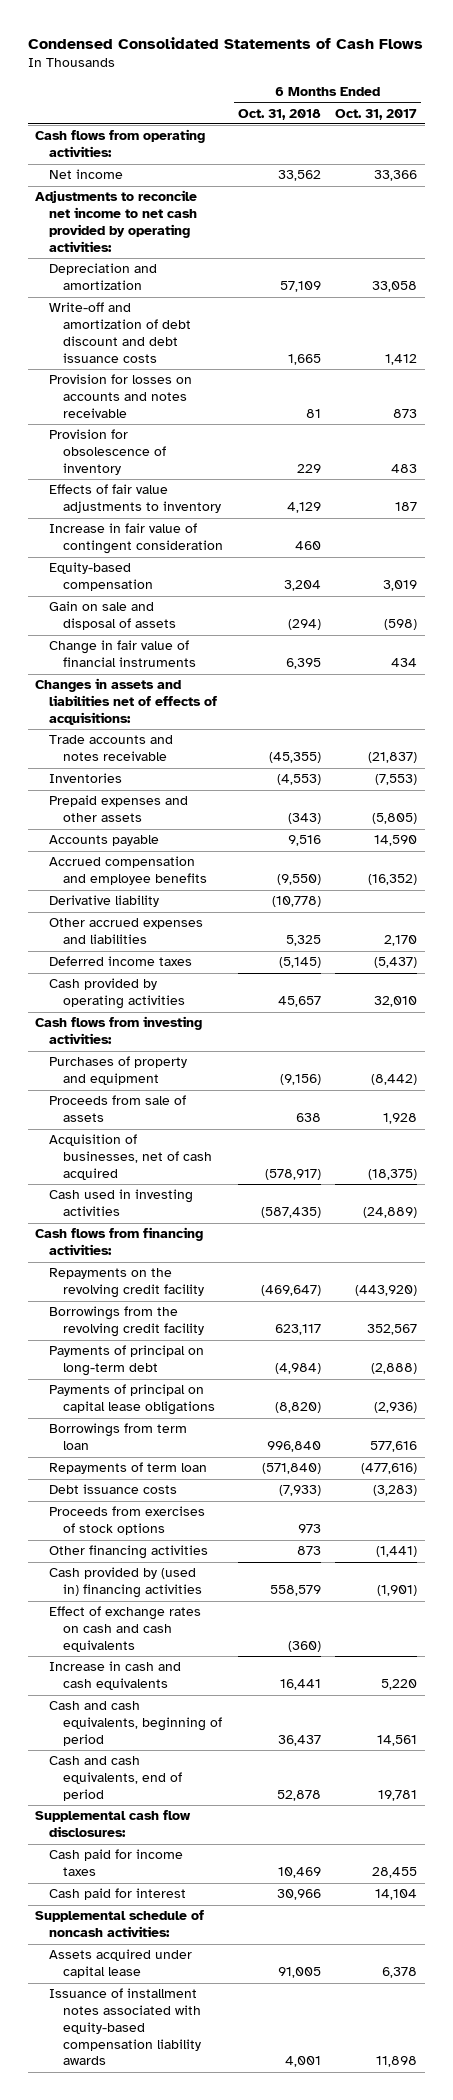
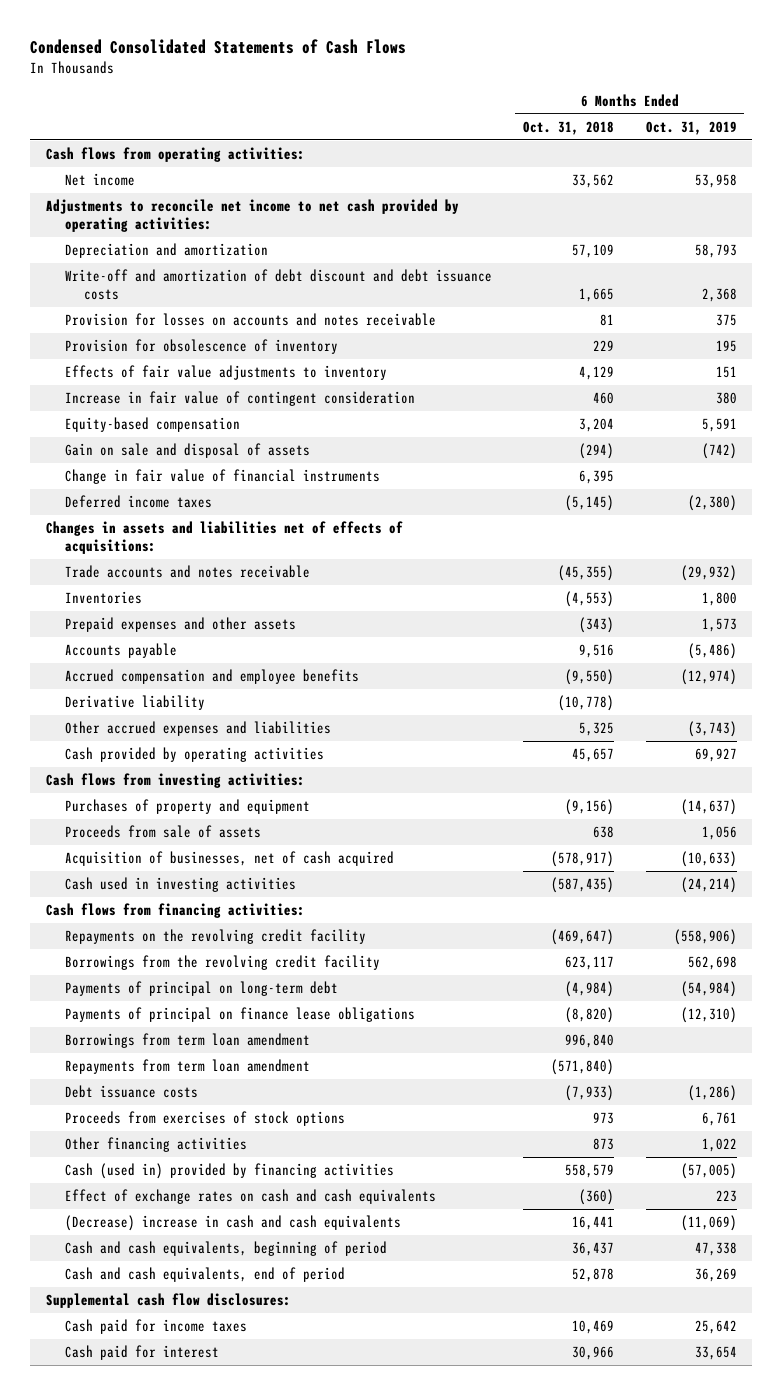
[335,108,418,120] Oct. 31, 2017 -> none
none -> [645,120,737,135] Oct. 31, 2019
[49,956,193,967] Deferred income taxes -> [64,495,212,509] Deferred income taxes
[49,1384,216,1416] Payments of principal on capital lease obligations -> [64,1007,415,1023] Payments of principal on finance lease obligations
[49,1423,188,1451] Borrowings from term loan -> [64,1033,310,1049] Borrowings from term loan amendment
[49,1462,208,1475] Repayments of term loan -> [64,1059,310,1075] Repayments from term loan amendment
[49,1567,203,1599] Cash provided by (used in) financing activities -> [64,1163,394,1180] Cash (used in) provided by financing activities
[49,1661,182,1691] Increase in cash and cash equivalents -> [64,1215,401,1232] (Decrease) increase in cash and cash equivalents
[35,1910,205,1938] Supplemental schedule of noncash activities: -> none
[49,1949,193,1979] Assets acquired under capital lease -> none
[49,1988,202,2066] Issuance of installment notes associated with equity-based compensation liability awards -> none

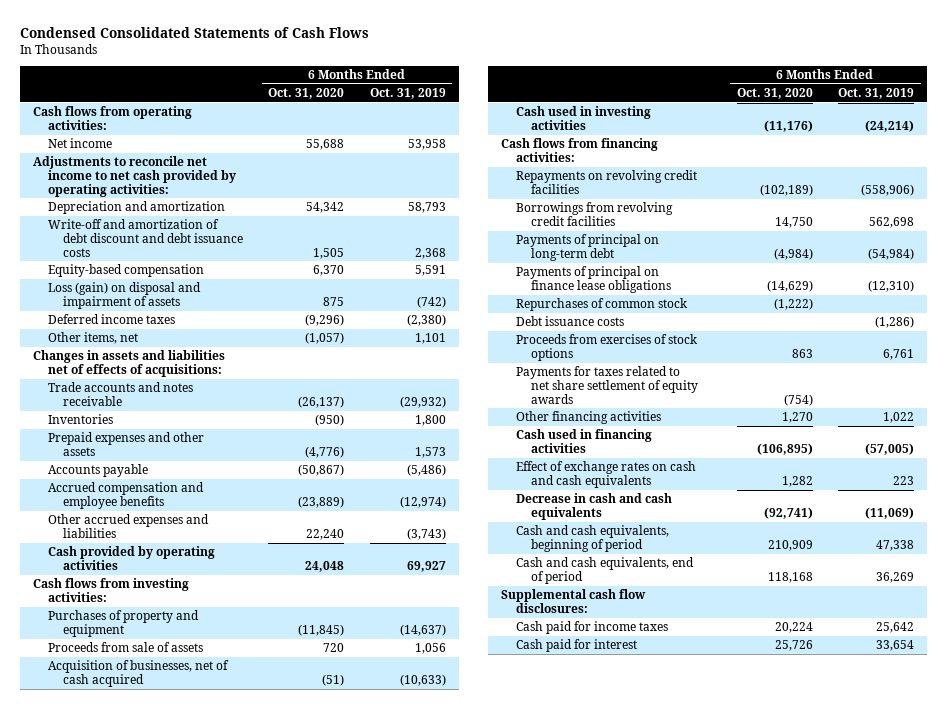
[523,120,615,135] Oct. 31, 2018 -> none
none -> [268,87,345,99] Oct. 31, 2020
[64,313,436,327] Provision for losses on accounts and notes receivable -> none
[64,339,338,355] Provision for obsolescence of inventory -> none
[64,365,387,381] Effects of fair value adjustments to inventory -> none
[64,391,415,407] Increase in fair value of contingent consideration -> none
[64,469,380,485] Change in fair value of financial instruments -> none
[64,443,310,459] Gain on sale and disposal of assets -> [47,282,201,309] Loss (gain) on disposal and impairment of assets
none -> [47,332,138,345] Other items, net
[64,695,205,711] Derivative liability -> none
[64,929,366,945] Repayments on the revolving credit facility -> [516,170,698,194] Repayments on revolving credit facilities
[64,955,380,971] Borrowings from the revolving credit facility -> [516,202,674,226] Borrowings from revolving credit facilities
[64,1033,310,1049] Borrowings from term loan amendment -> none
[64,1059,310,1075] Repayments from term loan amendment -> none
none -> [516,298,689,312] Repurchases of common stock
none -> [516,366,699,404] Payments for taxes related to net share settlement of equity awards
[64,1163,394,1180] Cash (used in) provided by financing activities -> [516,429,653,453] Cash used in financing activities
[64,1215,401,1232] (Decrease) increase in cash and cash equivalents -> [516,493,673,520] Decrease in cash and cash equivalents

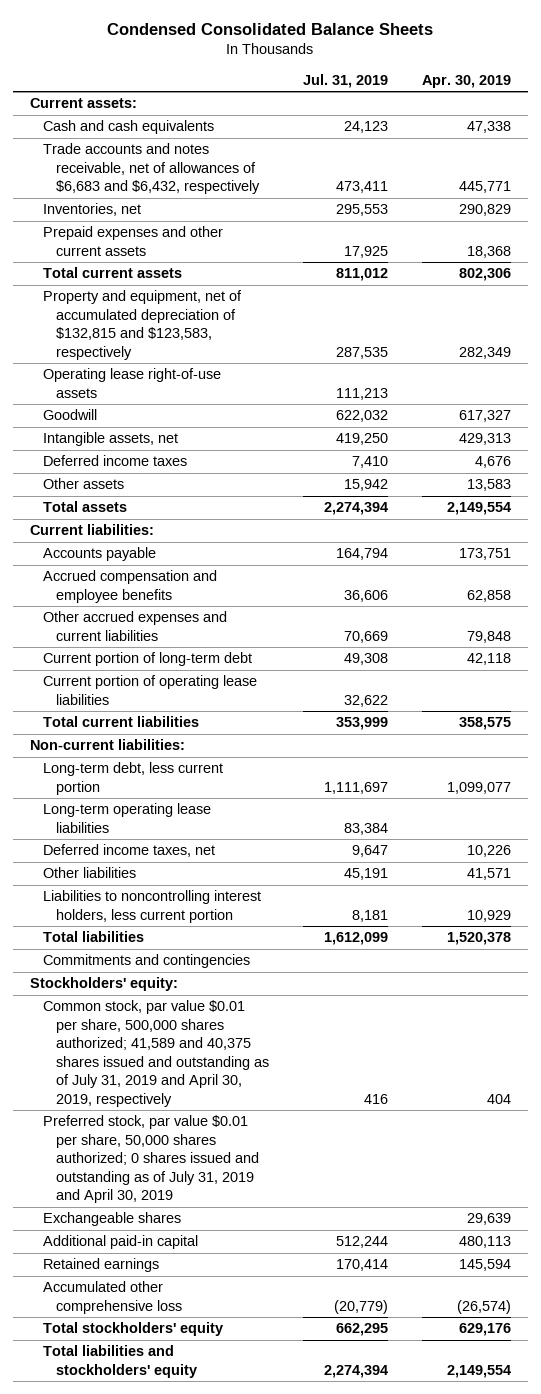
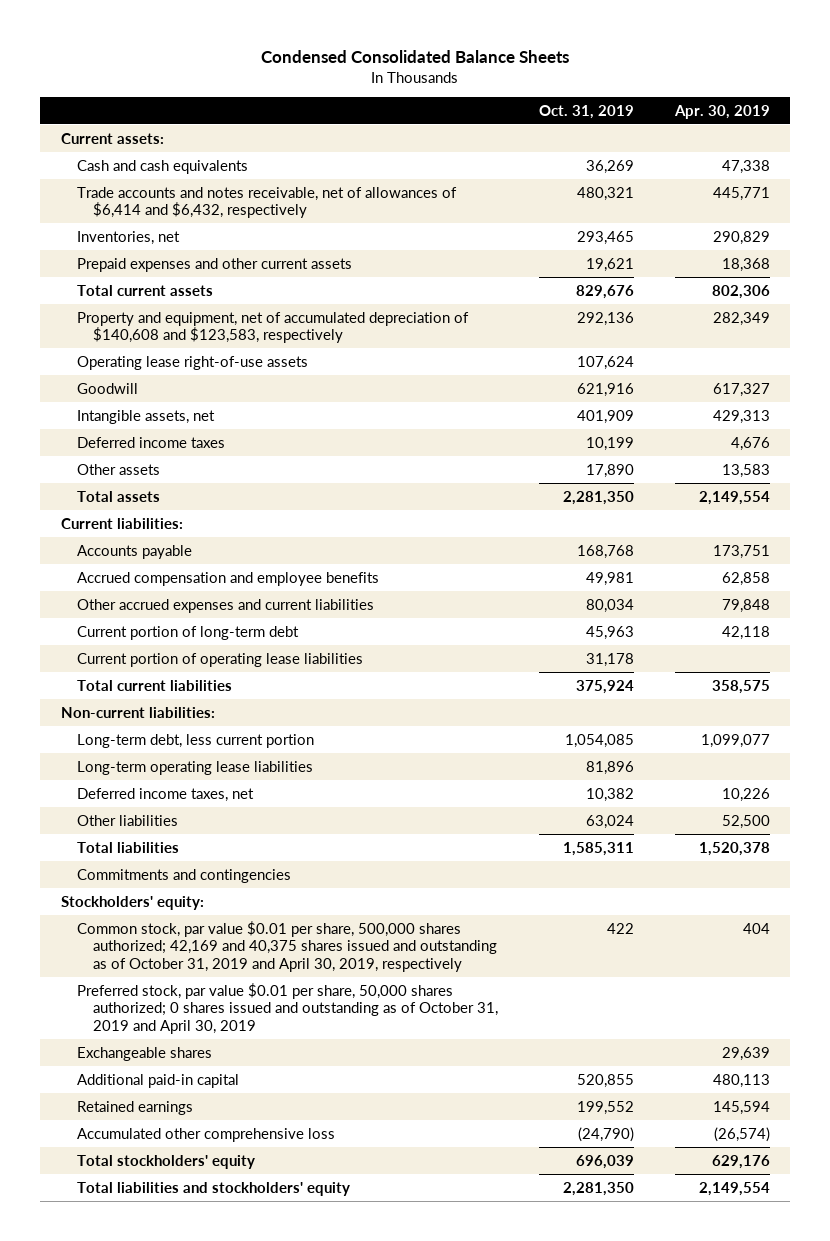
[303,73,389,88] Jul. 31, 2019 -> none
none -> [539,104,635,119] Oct. 31, 2019
[42,143,261,195] Trade accounts and notes receivable, net of allowances of $6,683 and $6,432, respectively -> [77,186,458,219] Trade accounts and notes receivable, net of allowances of $6,414 and $6,432, respectively
[42,290,242,360] Property and equipment, net of accumulated depreciation of $132,815 and $123,583, respectively -> [77,311,470,344] Property and equipment, net of accumulated depreciation of $140,608 and $123,583, respectively
[42,890,261,923] Liabilities to noncontrolling interest holders, less current portion -> none
[467,868,512,881] 41,571 -> [721,814,770,829] 52,500
[42,1000,270,1107] Common stock, par value $0.01 per share, 500,000 shares authorized; 41,589 and 40,375 shares issued and outstanding as of July 31, 2019 and April 30, 2019, respectively -> [77,920,498,972] Common stock, par value $0.01 per share, 500,000 shares authorized; 42,169 and 40,375 shares issued and outstanding as of October 31, 2019 and April 30, 2019, respectively
[42,1115,260,1204] Preferred stock, par value $0.01 per share, 50,000 shares authorized; 0 shares issued and outstanding as of July 31, 2019 and April 30, 2019 -> [77,982,499,1034] Preferred stock, par value $0.01 per share, 50,000 shares authorized; 0 shares issued and outstanding as of October 31, 2019 and April 30, 2019

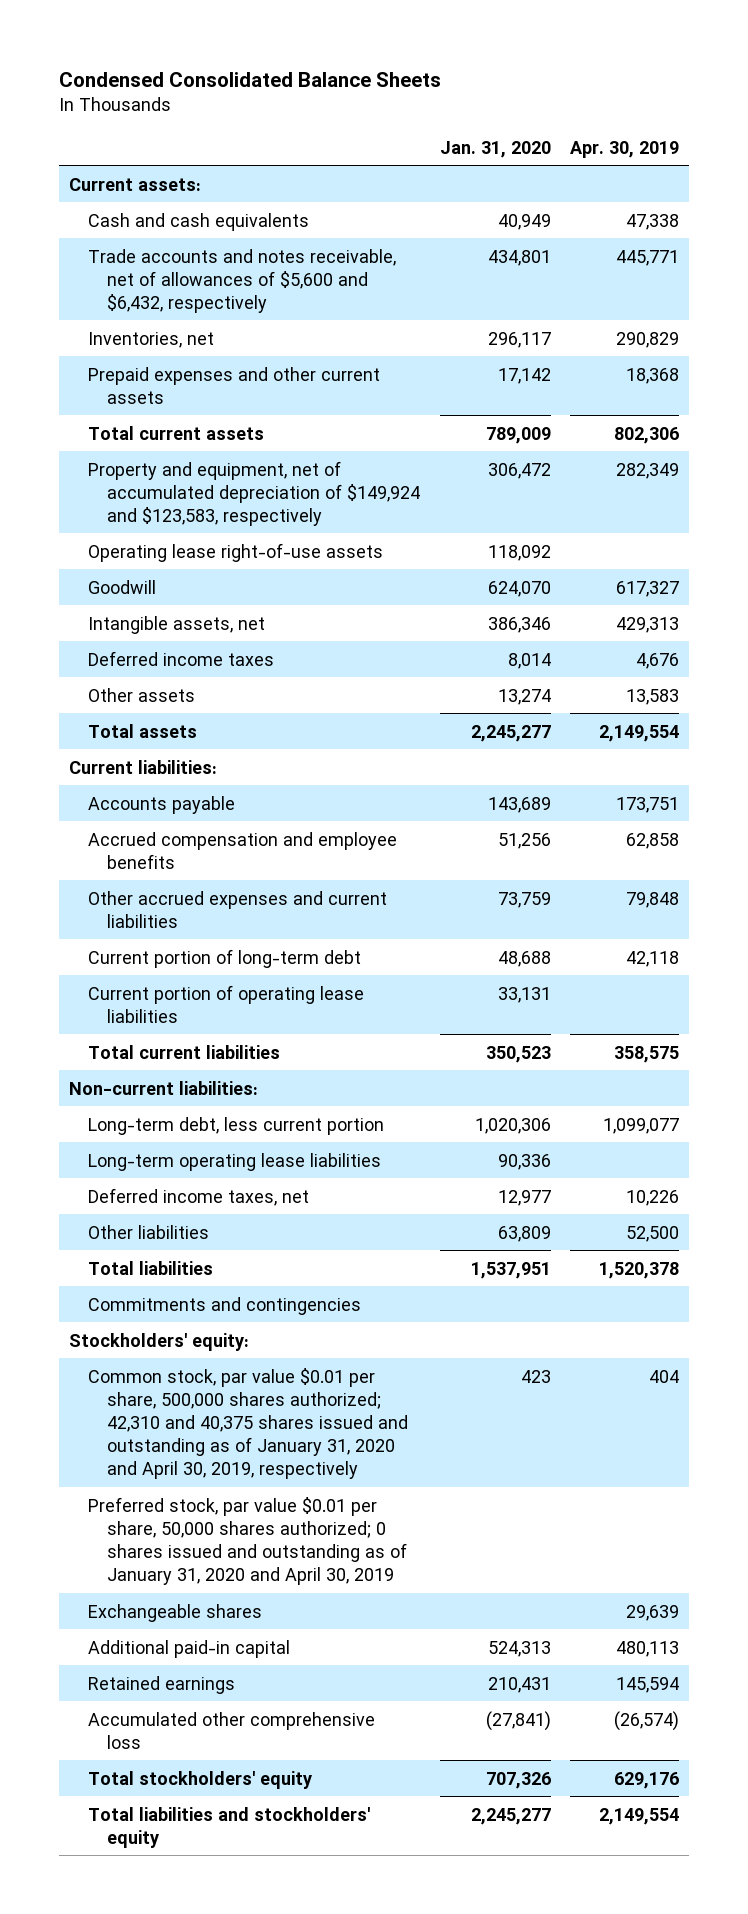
[539,104,635,119] Oct. 31, 2019 -> none
none -> [439,140,551,158] Jan. 31, 2020
[77,186,458,219] Trade accounts and notes receivable, net of allowances of $6,414 and $6,432, respectively -> [87,248,396,313] Trade accounts and notes receivable, net of allowances of $5,600 and $6,432, respectively
[77,311,470,344] Property and equipment, net of accumulated depreciation of $140,608 and $123,583, respectively -> [87,460,421,526] Property and equipment, net of accumulated depreciation of $149,924 and $123,583, respectively
[77,920,498,972] Common stock, par value $0.01 per share, 500,000 shares authorized; 42,169 and 40,375 shares issued and outstanding as of October 31, 2019 and April 30, 2019, respectively -> [87,1367,409,1479] Common stock, par value $0.01 per share, 500,000 shares authorized; 42,310 and 40,375 shares issued and outstanding as of January 31, 2020 and April 30, 2019, respectively
[77,982,499,1034] Preferred stock, par value $0.01 per share, 50,000 shares authorized; 0 shares issued and outstanding as of October 31, 2019 and April 30, 2019 -> [87,1496,408,1585] Preferred stock, par value $0.01 per share, 50,000 shares authorized; 0 shares issued and outstanding as of January 31, 2020 and April 30, 2019

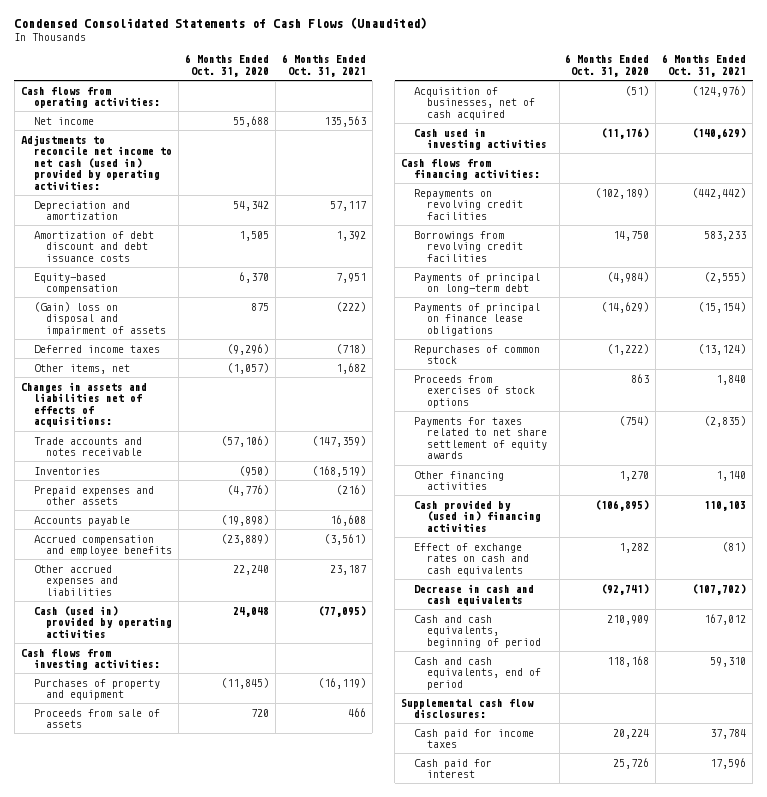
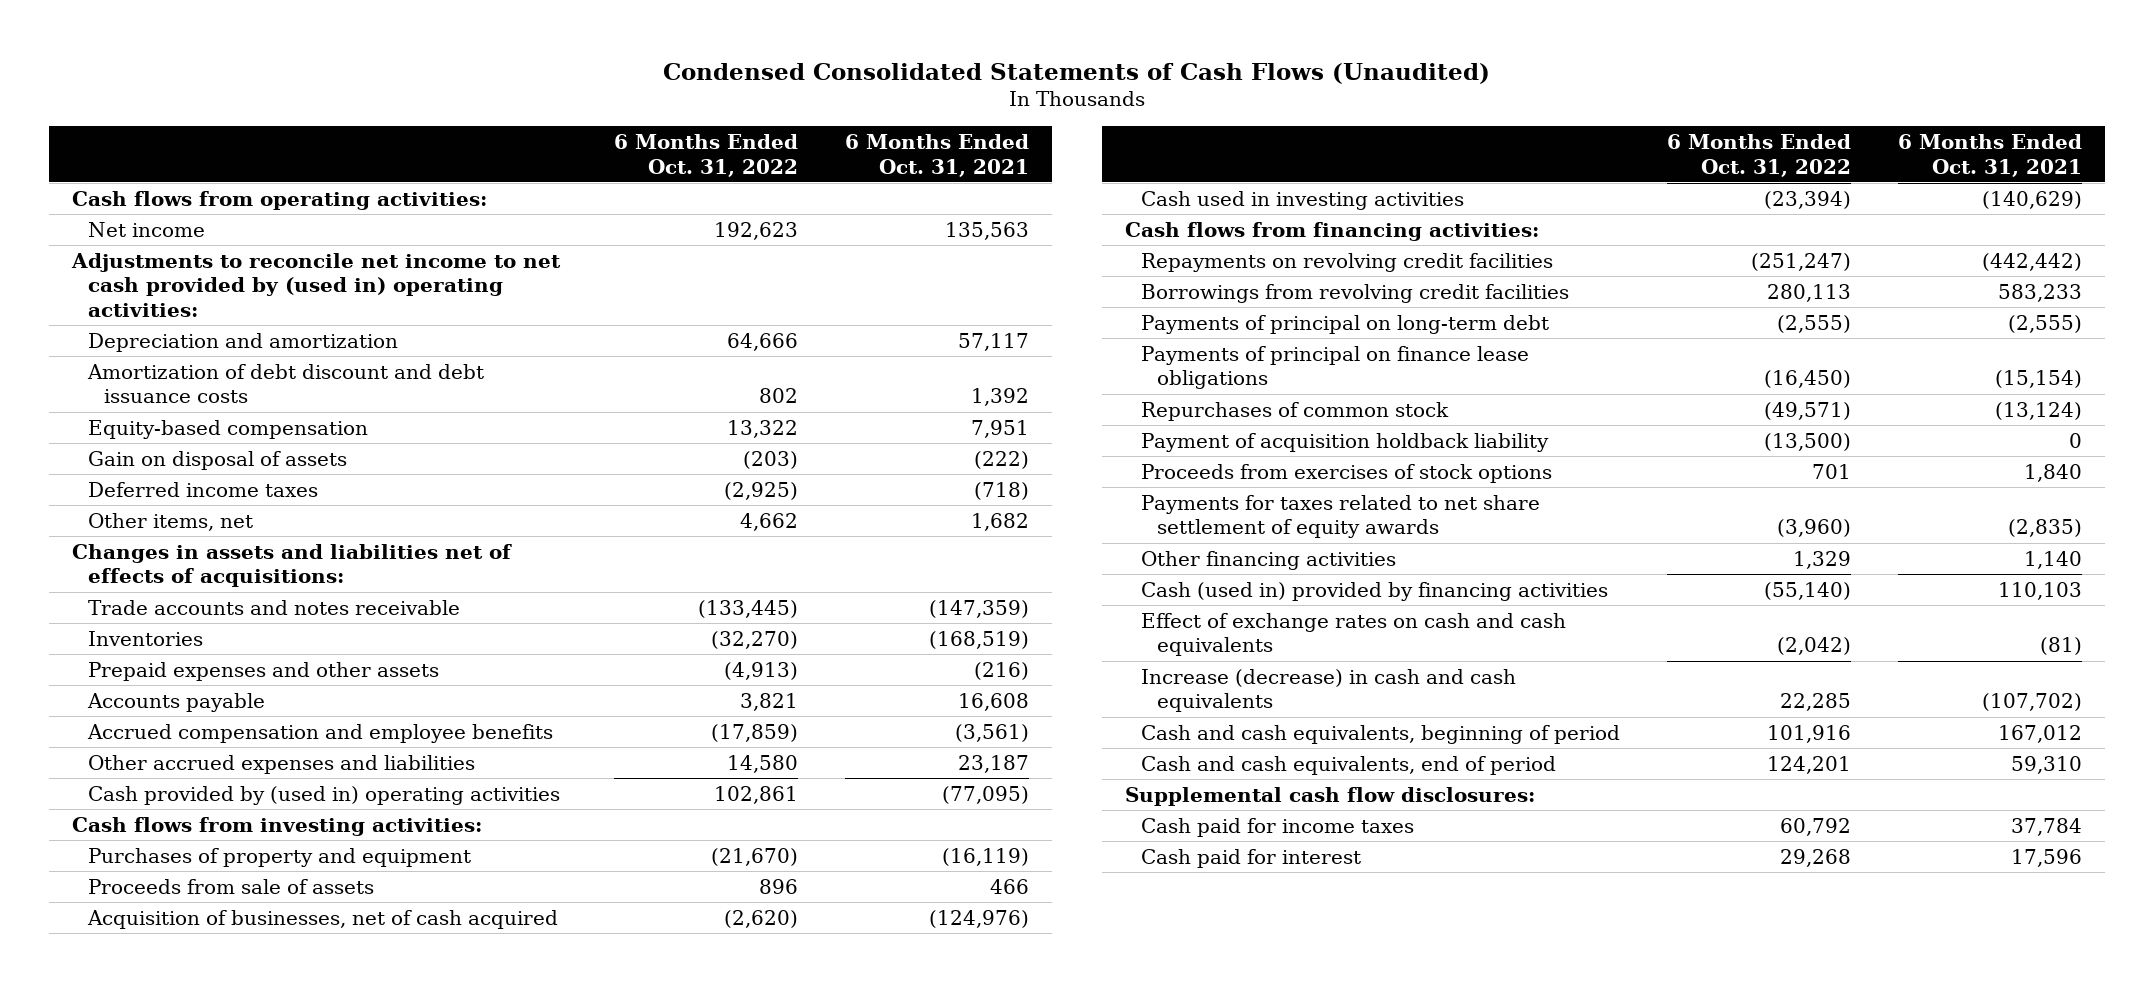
[185,54,270,77] 6 Months Ended Oct. 31, 2020 -> none
none -> [614,133,799,177] 6 Months Ended Oct. 31, 2022
[20,134,172,191] Adjustments to reconcile net income to net cash (used in) provided by operating activities: -> [71,252,562,318] Adjustments to reconcile net income to net cash provided by (used in) operating activities:
[33,301,167,336] (Gain) loss on disposal and impairment of assets -> [88,450,348,470] Gain on disposal of assets
[33,605,173,638] Cash (used in) provided by operating activities -> [88,785,561,805] Cash provided by (used in) operating activities
none -> [1141,432,1550,452] Payment of acquisition holdback liability
[413,499,541,532] Cash provided by (used in) financing activities -> [1141,581,1609,601] Cash (used in) provided by financing activities
[413,583,534,607] Decrease in cash and cash equivalents -> [1141,668,1517,713] Increase (decrease) in cash and cash equivalents

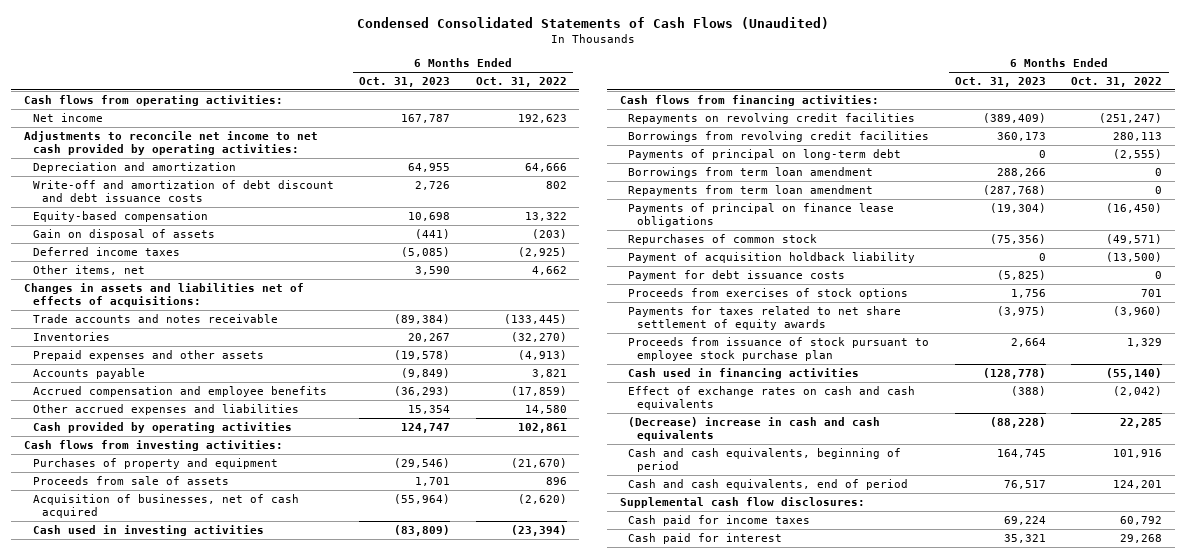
[844,133,1029,177] 6 Months Ended Oct. 31, 2021 -> none
none -> [359,76,451,87] Oct. 31, 2023
[71,252,562,318] Adjustments to reconcile net income to net cash provided by (used in) operating activities: -> [24,130,319,156] Adjustments to reconcile net income to net cash provided by operating activities:
[87,363,485,404] Amortization of debt discount and debt issuance costs -> [32,179,334,203] Write-off and amortization of debt discount and debt issuance costs
[88,785,561,805] Cash provided by (used in) operating activities -> [32,421,292,433] Cash provided by operating activities
none -> [628,166,874,178] Borrowings from term loan amendment
none -> [628,184,874,196] Repayments from term loan amendment
none -> [628,269,846,281] Payment for debt issuance costs
[1141,550,1397,570] Other financing activities -> [628,336,930,362] Proceeds from issuance of stock pursuant to employee stock purchase plan
[1141,581,1609,601] Cash (used in) provided by financing activities -> [628,367,860,379] Cash used in financing activities
[1141,668,1517,713] Increase (decrease) in cash and cash equivalents -> [628,416,881,442] (Decrease) increase in cash and cash equivalents

